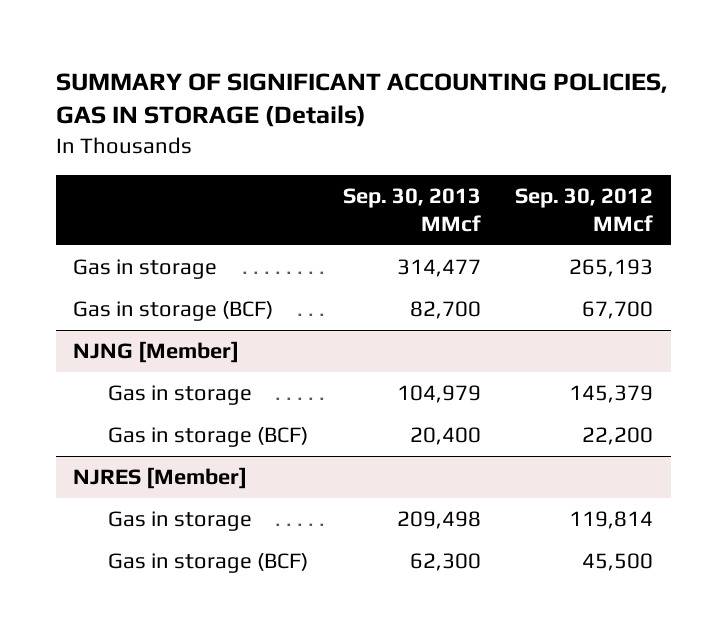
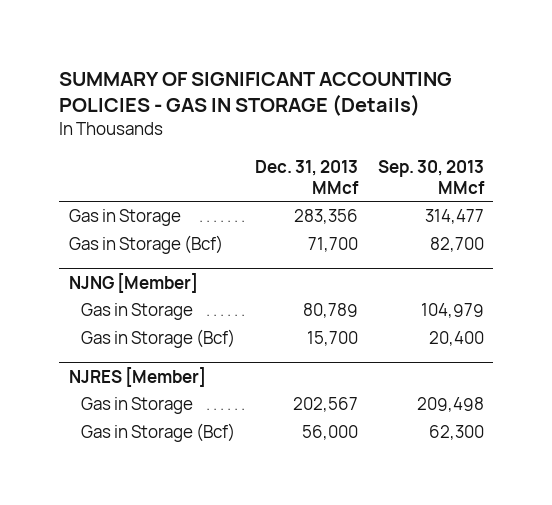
[55,72,667,128] SUMMARY OF SIGNIFICANT ACCOUNTING POLICIES, GAS IN STORAGE (Details) -> [58,71,452,117] SUMMARY OF SIGNIFICANT ACCOUNTING POLICIES - GAS IN STORAGE (Details)
[515,187,654,233] Sep. 30, 2012 MMcf -> none
none -> [254,159,359,194] Dec. 31, 2013 MMcf
[73,258,218,279] Gas in storage -> [68,209,181,227] Gas in Storage
[73,300,274,321] Gas in storage (BCF) -> [68,235,223,255] Gas in Storage (Bcf)
[107,384,252,405] Gas in storage -> [81,303,194,321] Gas in Storage
[107,426,308,447] Gas in storage (BCF) -> [81,329,236,349] Gas in Storage (Bcf)
[107,510,252,531] Gas in storage -> [81,397,194,415] Gas in Storage
[107,552,308,573] Gas in storage (BCF) -> [81,423,236,443] Gas in Storage (Bcf)

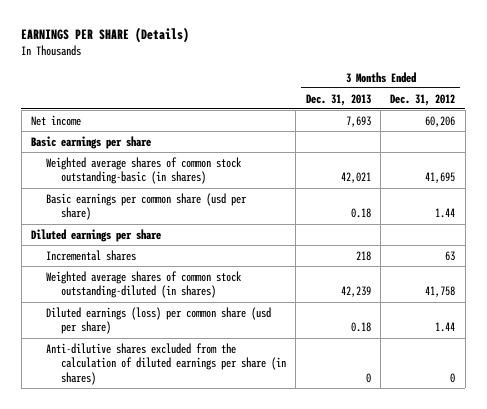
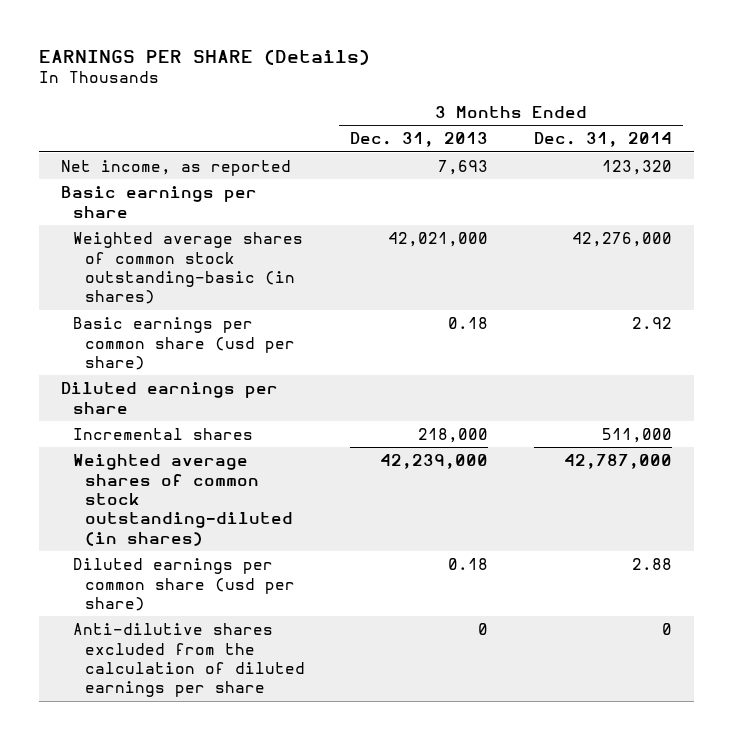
[390,93,456,106] Dec. 31, 2012 -> none
none -> [533,132,672,148] Dec. 31, 2014
[31,114,82,126] Net income -> [61,160,292,177] Net income, as reported
[340,172,371,184] 42,021 -> [388,232,489,248] 42,021,000
[355,250,371,261] 218 -> [418,428,489,444] 218,000
[340,286,371,298] 42,239 -> [380,454,489,470] 42,239,000
[45,306,271,335] Diluted earnings (loss) per common share (usd per share) -> [73,558,295,612] Diluted earnings per common share (usd per share)
[45,342,286,386] Anti-dilutive shares excluded from the calculation of diluted earnings per share (in shares) -> [73,623,305,698] Anti-dilutive shares excluded from the calculation of diluted earnings per share

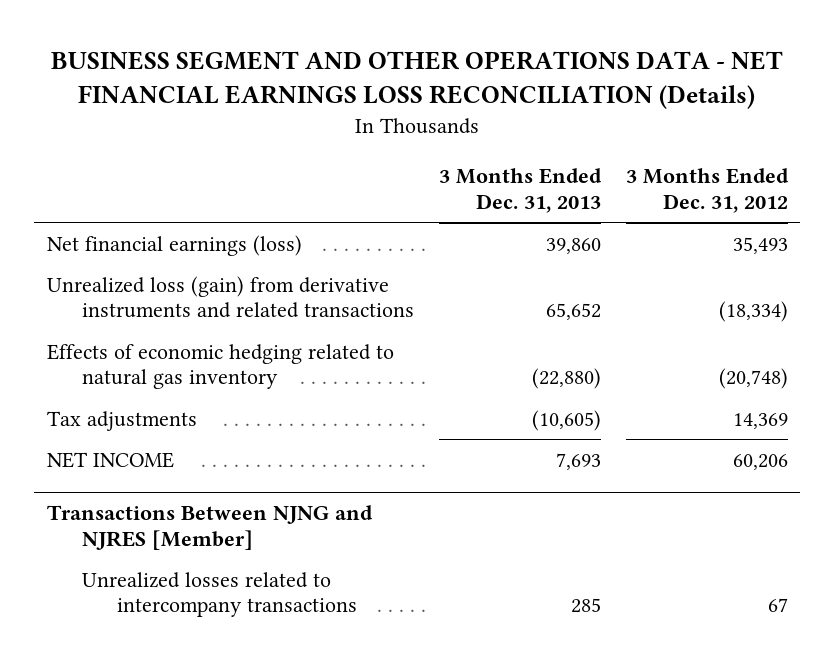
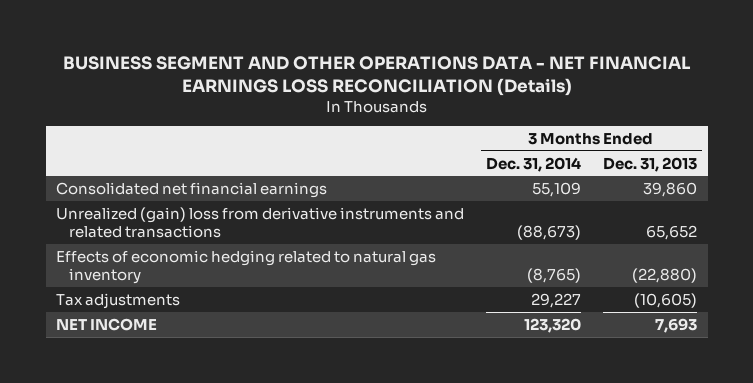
[625,168,789,213] 3 Months Ended Dec. 31, 2012 -> none
none -> [486,156,582,172] Dec. 31, 2014
[46,234,302,256] Net financial earnings (loss) -> [56,181,328,198] Consolidated net financial earnings
[46,275,414,319] Unrealized loss (gain) from derivative instruments and related transactions -> [56,206,465,239] Unrealized (gain) loss from derivative instruments and related transactions
[46,505,373,551] Transactions Between NJNG and NJRES [Member] -> none
[81,571,357,618] Unrealized losses related to intercompany transactions -> none

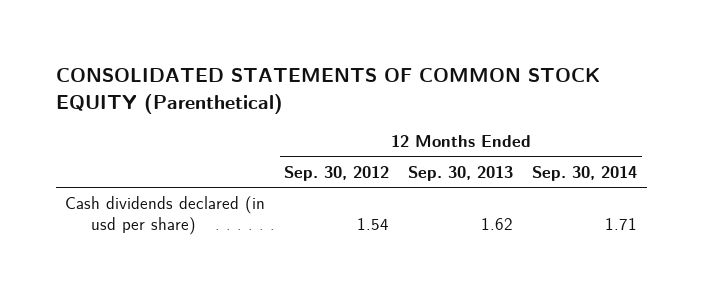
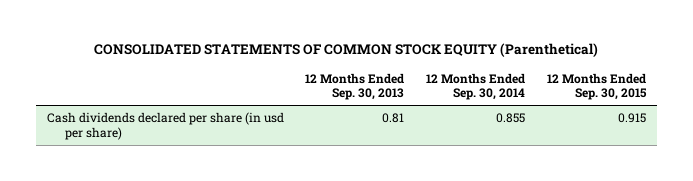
[284,165,390,181] Sep. 30, 2012 -> none
none -> [546,72,647,101] 12 Months Ended Sep. 30, 2015
[65,196,266,235] Cash dividends declared (in usd per share) -> [46,112,284,141] Cash dividends declared per share (in usd per share)
[481,217,514,230] 1.62 -> [382,113,405,124] 0.81
[605,217,638,230] 1.71 -> [496,113,526,124] 0.855

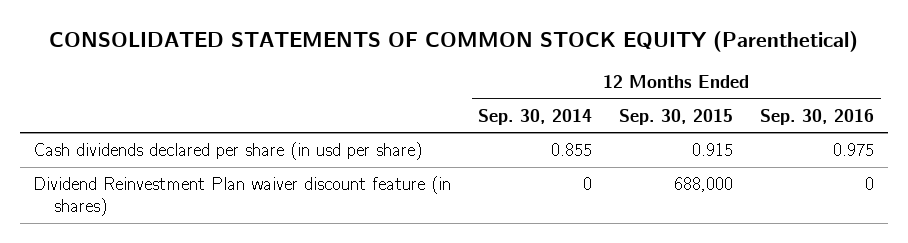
[305,72,405,101] 12 Months Ended Sep. 30, 2013 -> none
none -> [760,108,875,125] Sep. 30, 2016
none -> [33,175,452,217] Dividend Reinvestment Plan waiver discount feature (in shares)

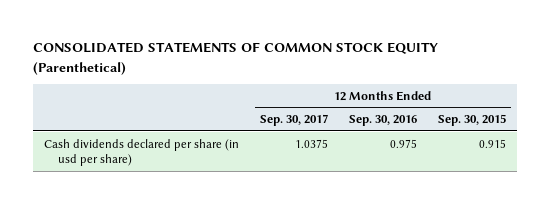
[478,108,593,125] Sep. 30, 2014 -> none
none -> [259,114,328,127] Sep. 30, 2017
[33,175,452,217] Dividend Reinvestment Plan waiver discount feature (in shares) -> none

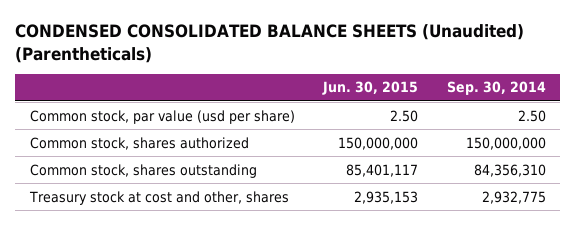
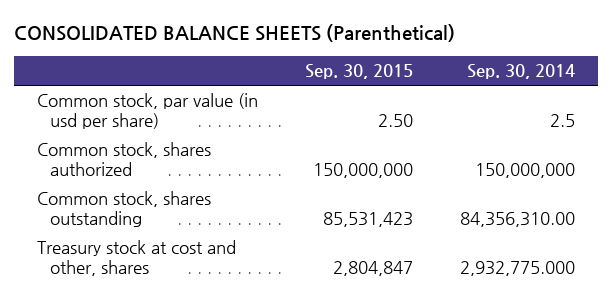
[15,24,525,63] CONDENSED CONSOLIDATED BALANCE SHEETS (Unaudited) (Parentheticals) -> [13,24,455,43] CONSOLIDATED BALANCE SHEETS (Parenthetical)
[322,81,419,96] Jun. 30, 2015 -> none
none -> [304,64,413,80] Sep. 30, 2015
[29,109,295,124] Common stock, par value (usd per share) -> [37,93,259,129] Common stock, par value (in usd per share)
[518,109,547,122] 2.50 -> [549,113,575,127] 2.5
[474,163,547,177] 84,356,310 -> [459,211,575,227] 84,356,310.00
[482,190,547,204] 2,932,775 -> [459,260,575,276] 2,932,775.000

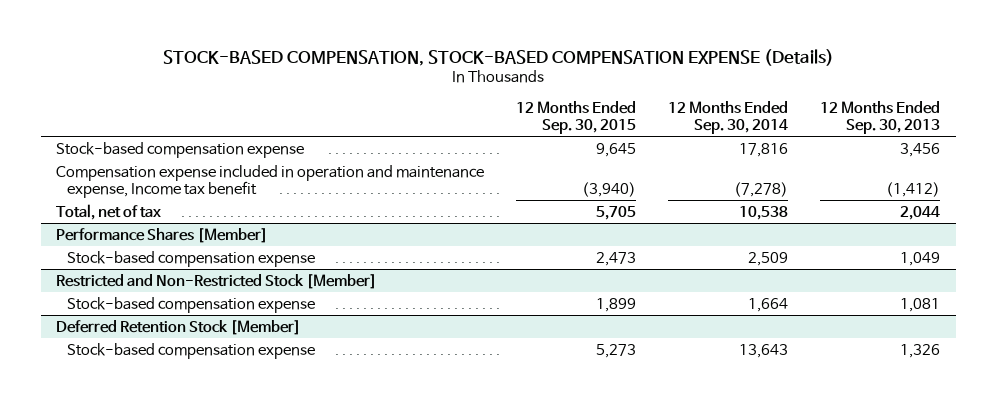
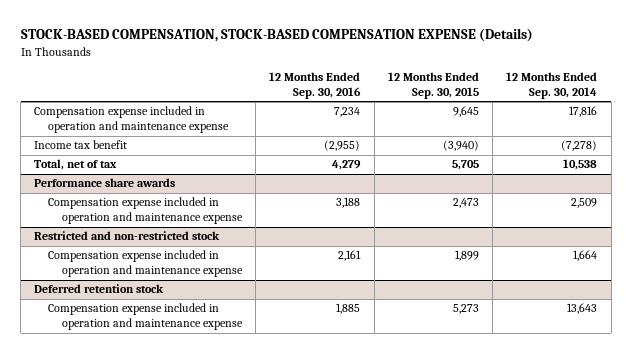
[819,100,940,135] 12 Months Ended Sep. 30, 2013 -> none
none -> [269,72,362,99] 12 Months Ended Sep. 30, 2016
[56,141,305,158] Stock-based compensation expense -> [34,106,230,134] Compensation expense included in operation and maintenance expense
[56,164,485,198] Compensation expense included in operation and maintenance expense, Income tax benefit -> [34,140,128,150] Income tax benefit
[56,227,269,243] Performance Shares [Member] -> [34,178,176,188] Performance share awards
[66,250,315,267] Stock-based compensation expense -> [48,197,243,225] Compensation expense included in operation and maintenance expense
[56,273,378,289] Restricted and Non-Restricted Stock [Member] -> [34,231,221,241] Restricted and non-restricted stock
[66,296,315,313] Stock-based compensation expense -> [48,250,243,278] Compensation expense included in operation and maintenance expense
[56,319,302,335] Deferred Retention Stock [Member] -> [34,284,165,294] Deferred retention stock
[66,342,315,359] Stock-based compensation expense -> [48,303,243,331] Compensation expense included in operation and maintenance expense

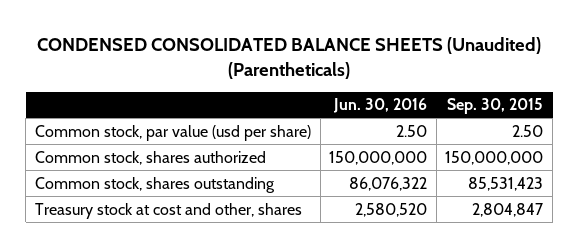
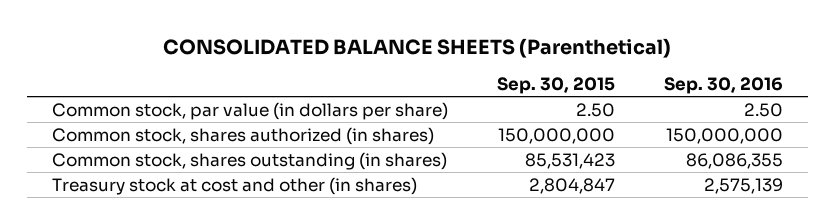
[37,36,542,79] CONDENSED CONSOLIDATED BALANCE SHEETS (Unaudited) (Parentheticals) -> [163,37,672,58] CONSOLIDATED BALANCE SHEETS (Parenthetical)
[333,98,428,114] Jun. 30, 2016 -> none
none -> [664,76,784,94] Sep. 30, 2016
[34,124,311,141] Common stock, par value (usd per share) -> [51,101,448,120] Common stock, par value (in dollars per share)
[34,150,266,165] Common stock, shares authorized -> [51,126,434,145] Common stock, shares authorized (in shares)
[34,176,275,193] Common stock, shares outstanding -> [51,151,447,170] Common stock, shares outstanding (in shares)
[34,202,302,219] Treasury stock at cost and other, shares -> [51,176,417,195] Treasury stock at cost and other (in shares)

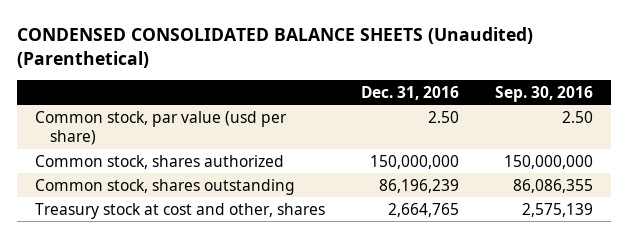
[163,37,672,58] CONSOLIDATED BALANCE SHEETS (Parenthetical) -> [17,27,534,68] CONDENSED CONSOLIDATED BALANCE SHEETS (Unaudited) (Parenthetical)
[496,76,615,94] Sep. 30, 2015 -> none
none -> [361,85,460,100] Dec. 31, 2016
[51,101,448,120] Common stock, par value (in dollars per share) -> [35,110,288,146] Common stock, par value (usd per share)
[51,126,434,145] Common stock, shares authorized (in shares) -> [35,154,285,169] Common stock, shares authorized
[51,151,447,170] Common stock, shares outstanding (in shares) -> [35,178,296,195] Common stock, shares outstanding
[51,176,417,195] Treasury stock at cost and other (in shares) -> [35,202,326,219] Treasury stock at cost and other, shares

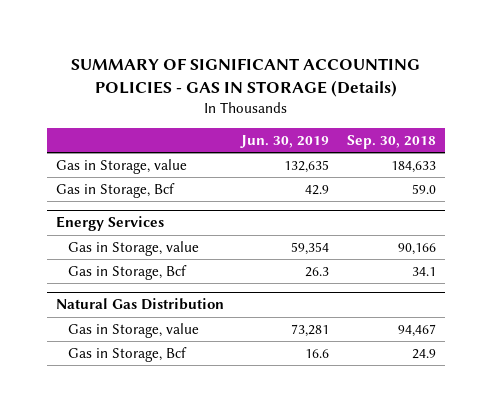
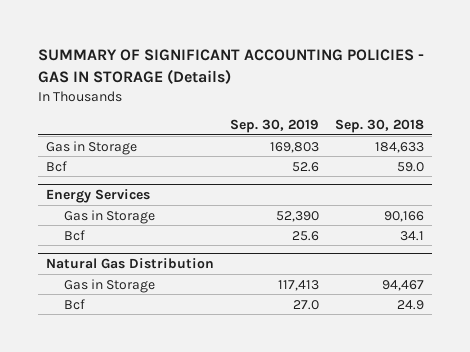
[240,134,330,148] Jun. 30, 2019 -> none
none -> [230,119,320,134] Sep. 30, 2019
[55,158,187,174] Gas in Storage, value -> [46,140,138,155] Gas in Storage
[55,182,175,198] Gas in Storage, Bcf -> [46,160,68,172] Bcf
[68,240,200,256] Gas in Storage, value -> [64,209,156,224] Gas in Storage
[68,264,188,280] Gas in Storage, Bcf -> [64,229,86,241] Bcf
[68,322,200,338] Gas in Storage, value -> [64,278,156,293] Gas in Storage
[68,346,188,362] Gas in Storage, Bcf -> [64,298,86,310] Bcf

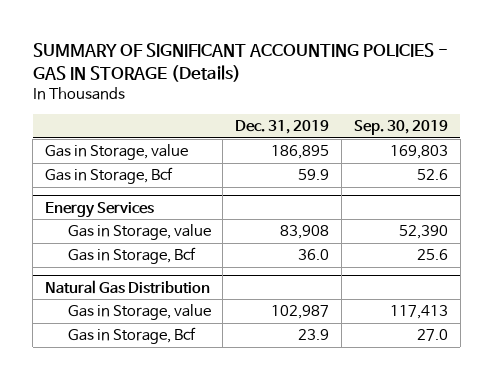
[335,119,425,134] Sep. 30, 2018 -> none
none -> [235,120,330,135] Dec. 31, 2019
[46,140,138,155] Gas in Storage -> [44,144,188,161] Gas in Storage, value
[46,160,68,172] Bcf -> [44,167,173,185] Gas in Storage, Bcf
[64,209,156,224] Gas in Storage -> [67,224,211,241] Gas in Storage, value
[64,229,86,241] Bcf -> [67,247,196,265] Gas in Storage, Bcf
[64,278,156,293] Gas in Storage -> [67,304,211,321] Gas in Storage, value
[64,298,86,310] Bcf -> [67,327,196,345] Gas in Storage, Bcf

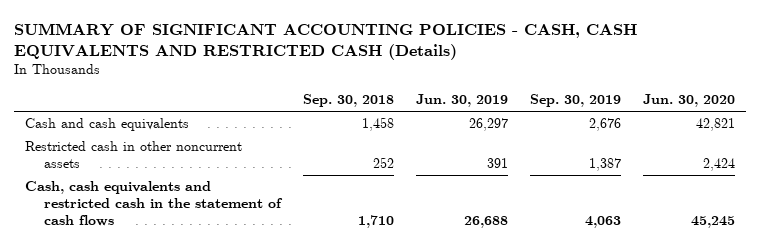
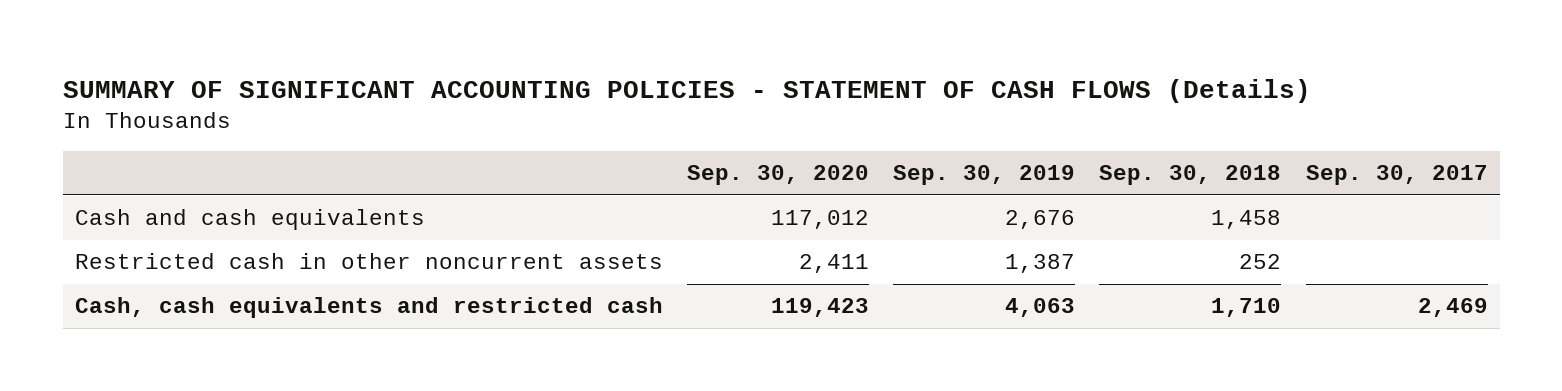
[13,22,637,60] SUMMARY OF SIGNIFICANT ACCOUNTING POLICIES - CASH, CASH EQUIVALENTS AND RESTRICTED CASH (Details) -> [62,78,1311,103] SUMMARY OF SIGNIFICANT ACCOUNTING POLICIES - STATEMENT OF CASH FLOWS (Details)
[416,94,509,108] Jun. 30, 2019 -> none
[643,94,736,108] Jun. 30, 2020 -> none
none -> [686,165,869,186] Sep. 30, 2020
none -> [1305,165,1488,186] Sep. 30, 2017
[24,181,283,226] Cash, cash equivalents and restricted cash in the statement of cash flows -> [74,297,663,319] Cash, cash equivalents and restricted cash

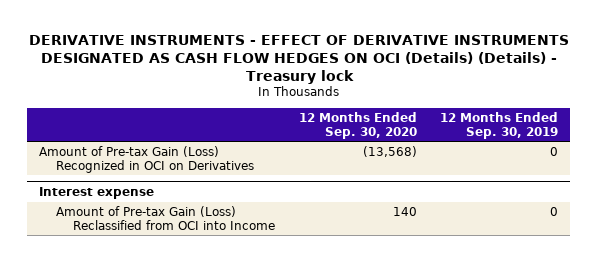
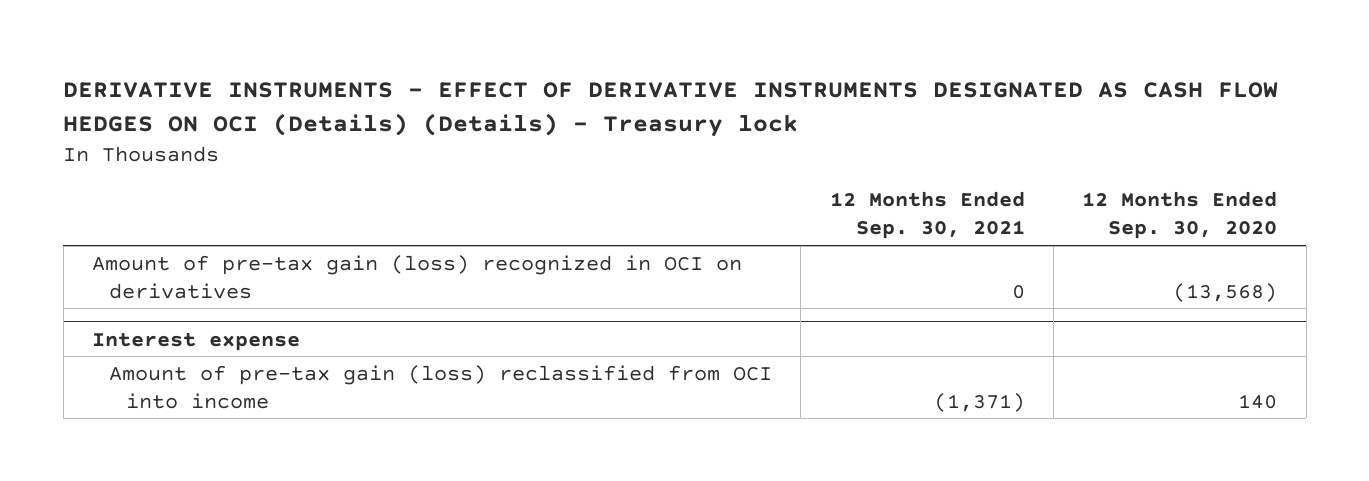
[440,112,559,139] 12 Months Ended Sep. 30, 2019 -> none
none -> [829,191,1025,240] 12 Months Ended Sep. 30, 2021
[38,146,254,173] Amount of Pre-tax Gain (Loss) Recognized in OCI on Derivatives -> [92,254,743,299] Amount of pre-tax gain (loss) recognized in OCI on derivatives
[55,206,275,230] Amount of Pre-tax Gain (Loss) Reclassified from OCI into Income -> [108,364,772,409] Amount of pre-tax gain (loss) reclassified from OCI into income

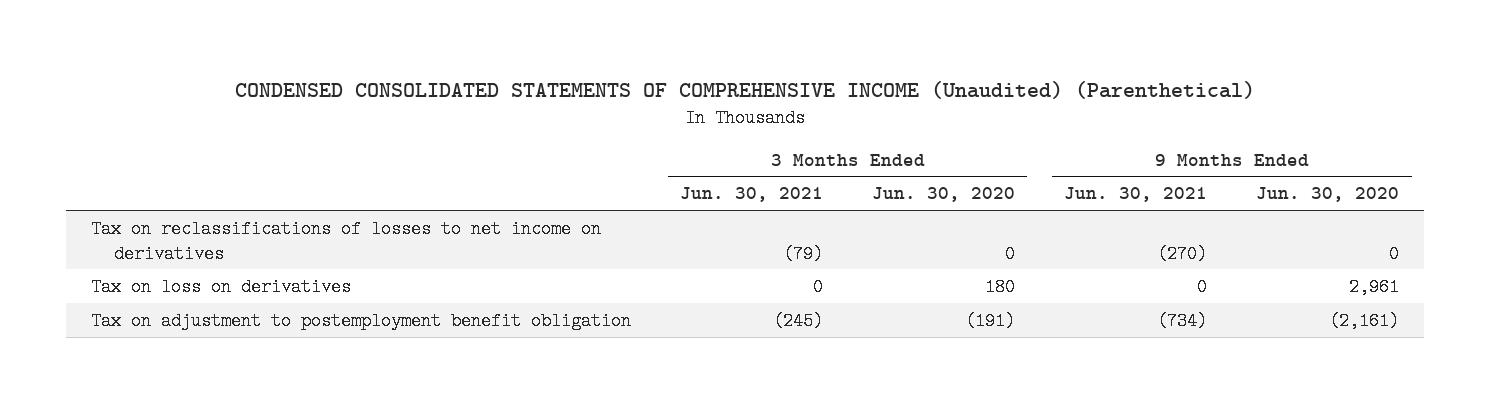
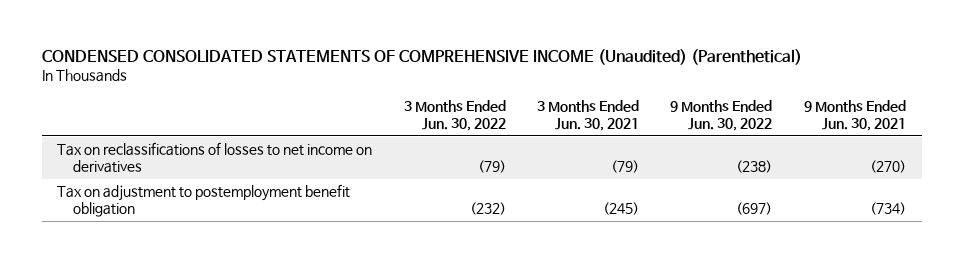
[872,187,1016,203] Jun. 30, 2020 -> none
[1256,187,1400,203] Jun. 30, 2020 -> none
none -> [403,99,506,131] 3 Months Ended Jun. 30, 2022
none -> [670,99,773,131] 9 Months Ended Jun. 30, 2022
[90,277,351,296] Tax on loss on derivatives -> none

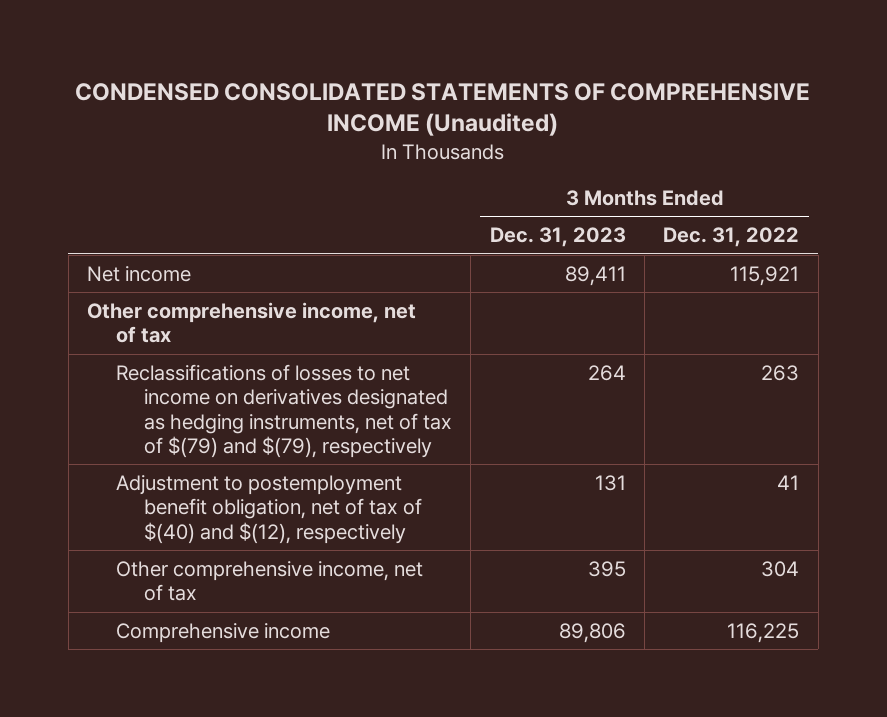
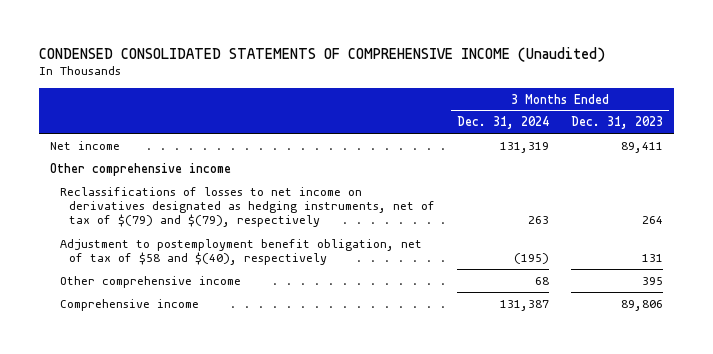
[663,227,800,248] Dec. 31, 2022 -> none
none -> [456,116,549,130] Dec. 31, 2024
[87,301,417,344] Other comprehensive income, net of tax -> [50,162,232,176] Other comprehensive income
[115,474,423,544] Adjustment to postemployment benefit obligation, net of tax of $(40) and $(12), respectively -> [59,238,422,266] Adjustment to postemployment benefit obligation, net of tax of $58 and $(40), respectively
[115,560,423,602] Other comprehensive income, net of tax -> [59,275,241,288] Other comprehensive income

